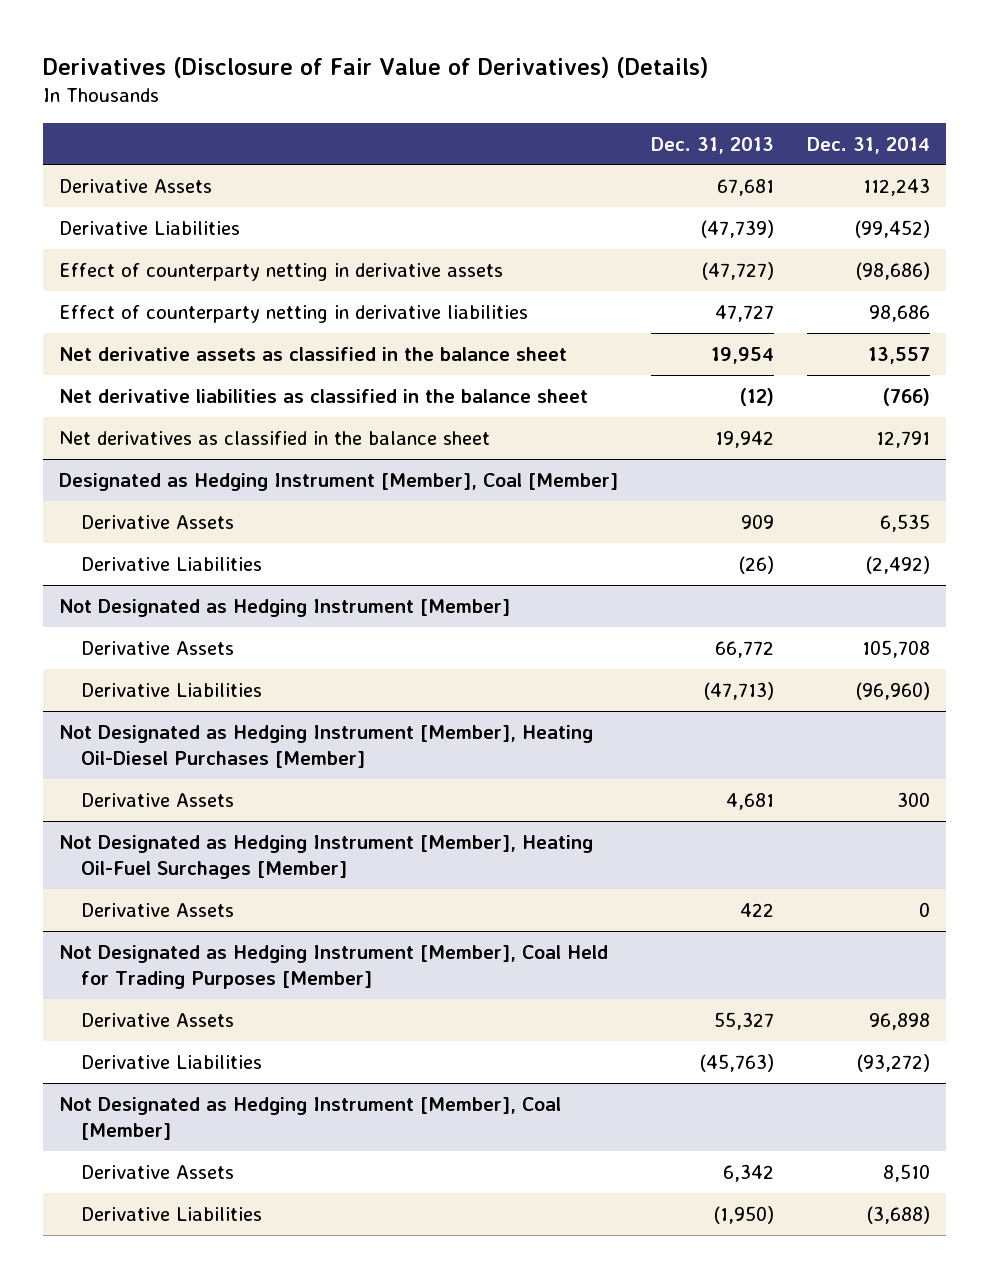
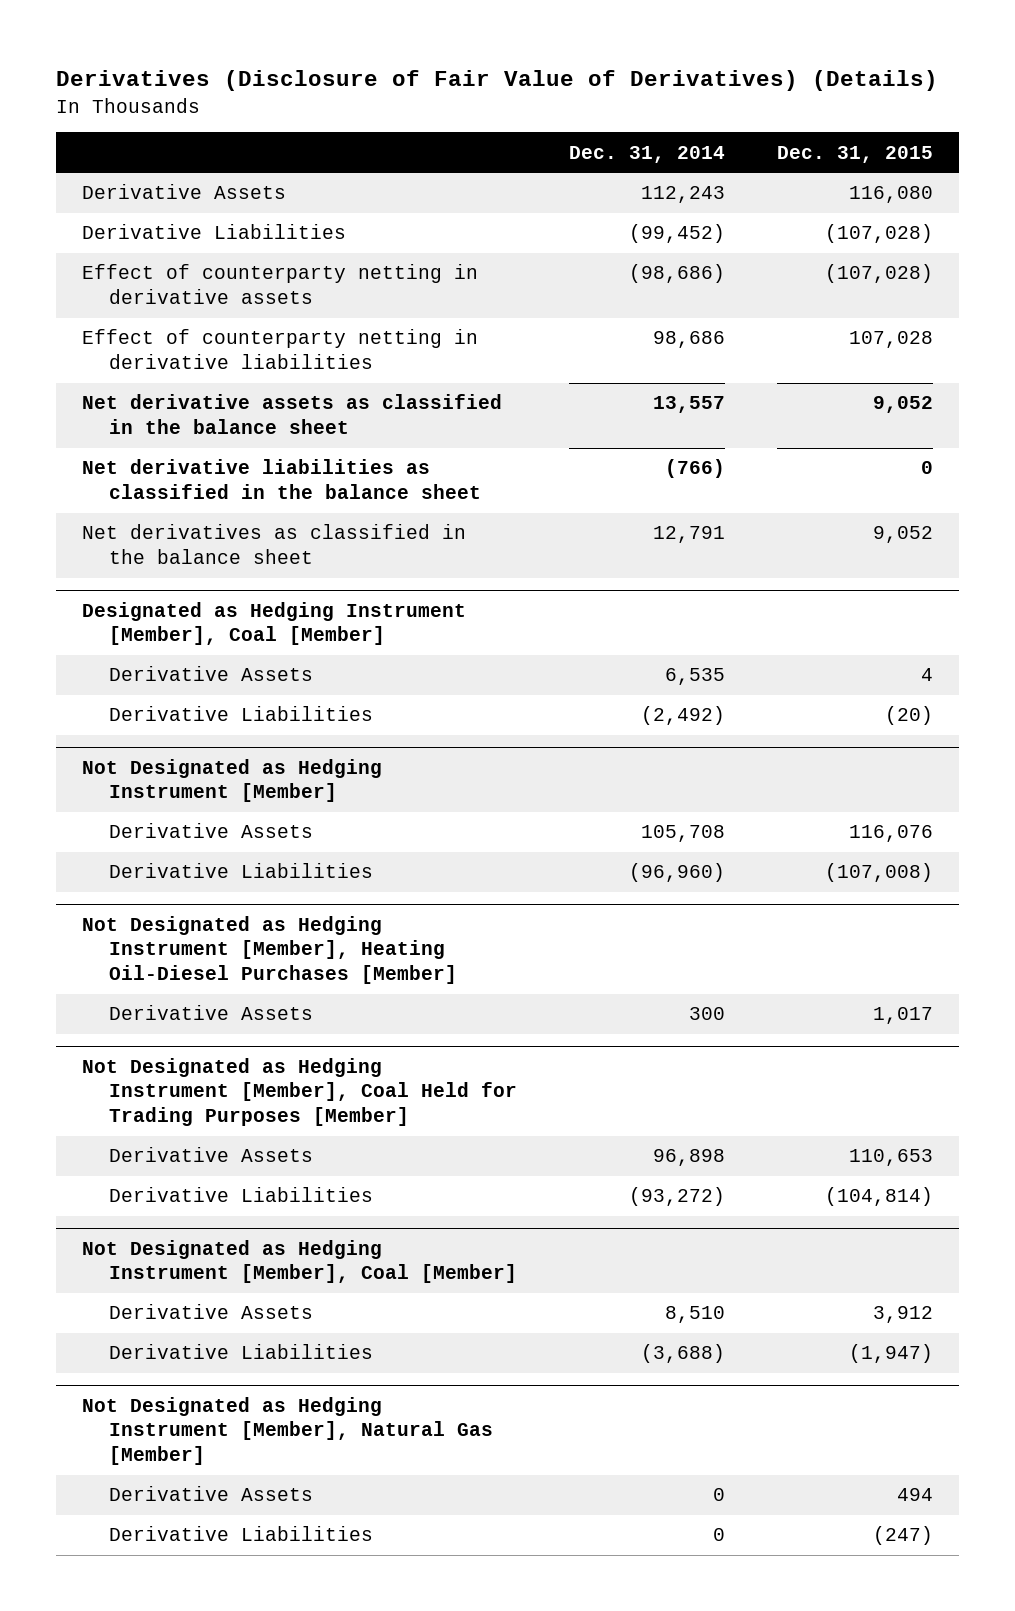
[651,136,775,154] Dec. 31, 2013 -> none
none -> [777,145,934,163] Dec. 31, 2015
[59,834,594,879] Not Designated as Hedging Instrument [Member], Heating Oil-Fuel Surchages [Member] -> none
[81,902,235,917] Derivative Assets -> none
none -> [82,1396,493,1466] Not Designated as Hedging Instrument [Member], Natural Gas [Member]
none -> [108,1486,313,1502] Derivative Assets
none -> [108,1526,373,1542] Derivative Liabilities

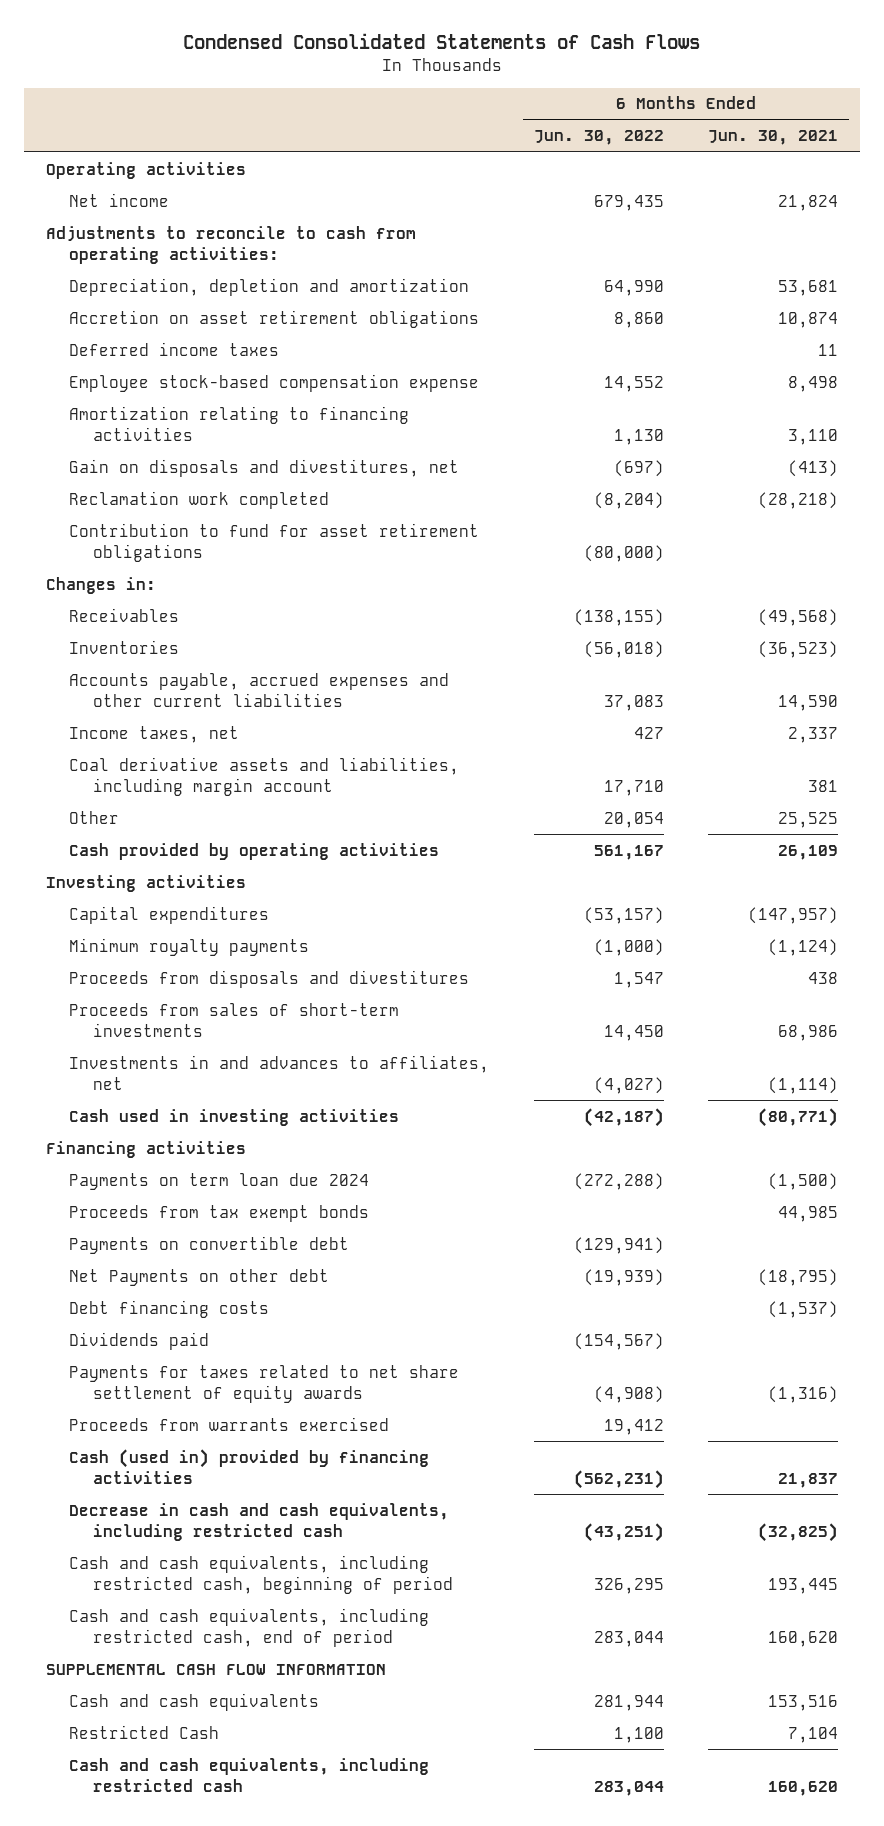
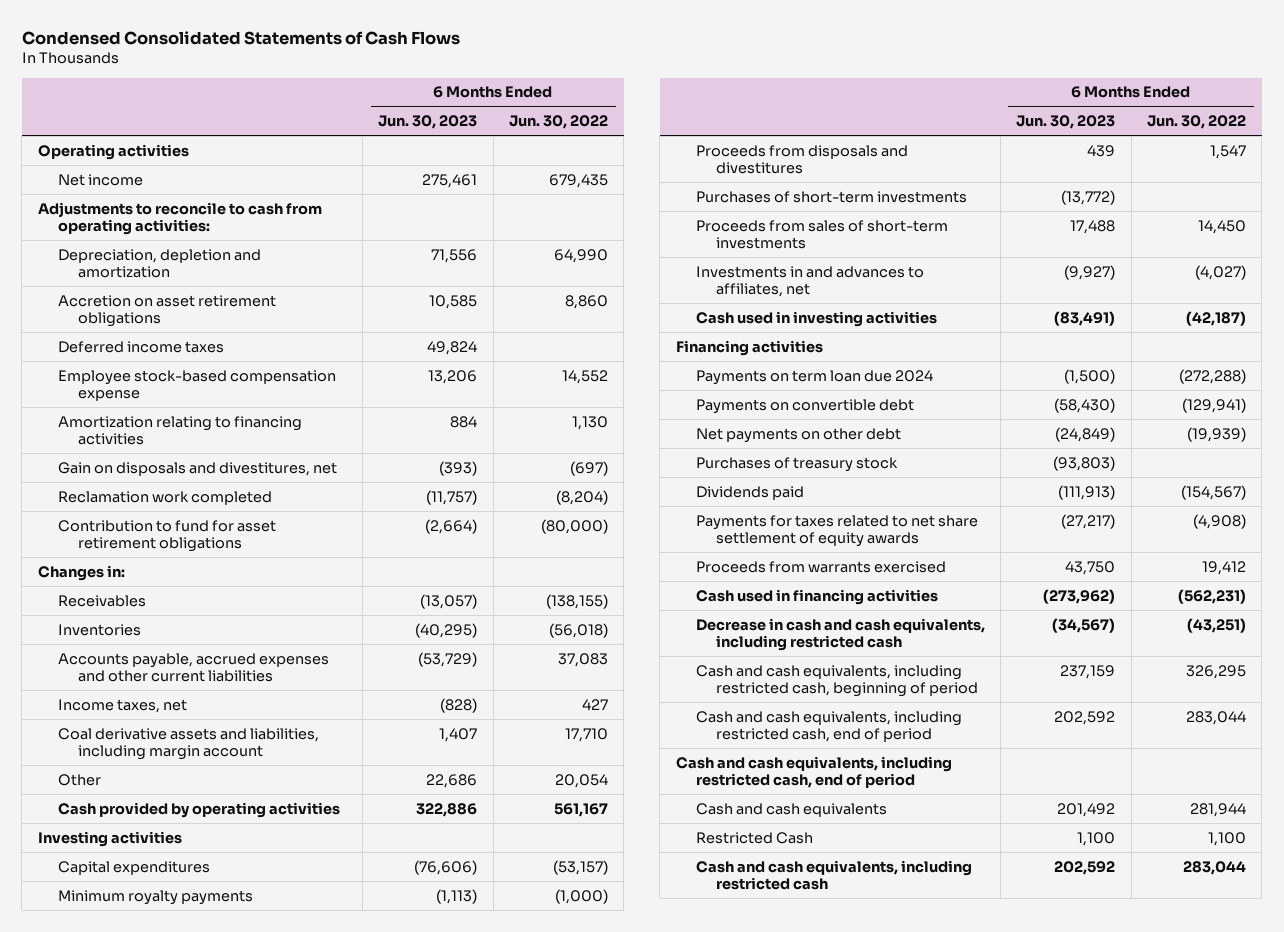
[707,130,838,146] Jun. 30, 2021 -> none
none -> [378,114,478,129] Jun. 30, 2023
none -> [695,190,967,203] Purchases of short-term investments
[69,1204,370,1222] Proceeds from tax exempt bonds -> none
[69,1299,270,1318] Debt financing costs -> none
[69,1268,330,1286] Net Payments on other debt -> [695,427,901,443] Net payments on other debt
none -> [695,456,898,472] Purchases of treasury stock
[69,1448,430,1484] Cash (used in) provided by financing activities -> [695,588,938,605] Cash used in financing activities
[46,1663,387,1675] SUPPLEMENTAL CASH FLOW INFORMATION -> none
none -> [675,755,952,789] Cash and cash equivalents, including restricted cash, end of period

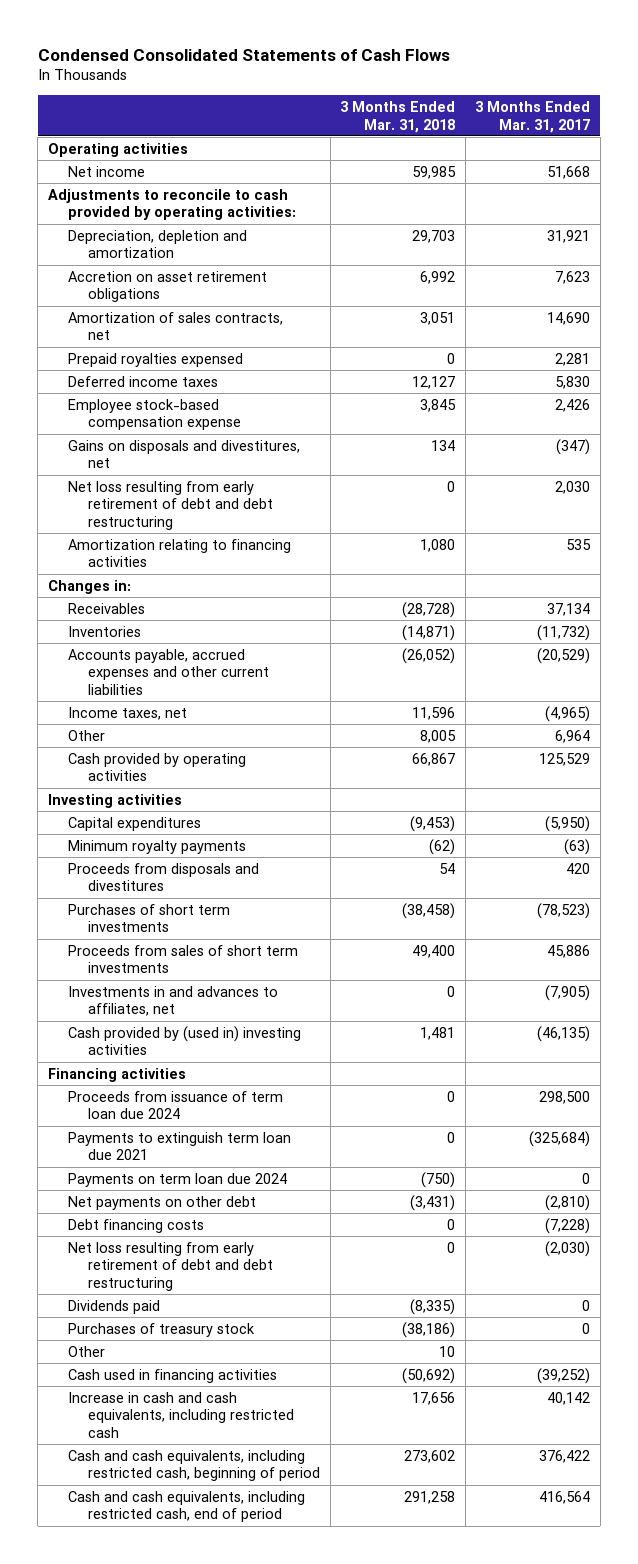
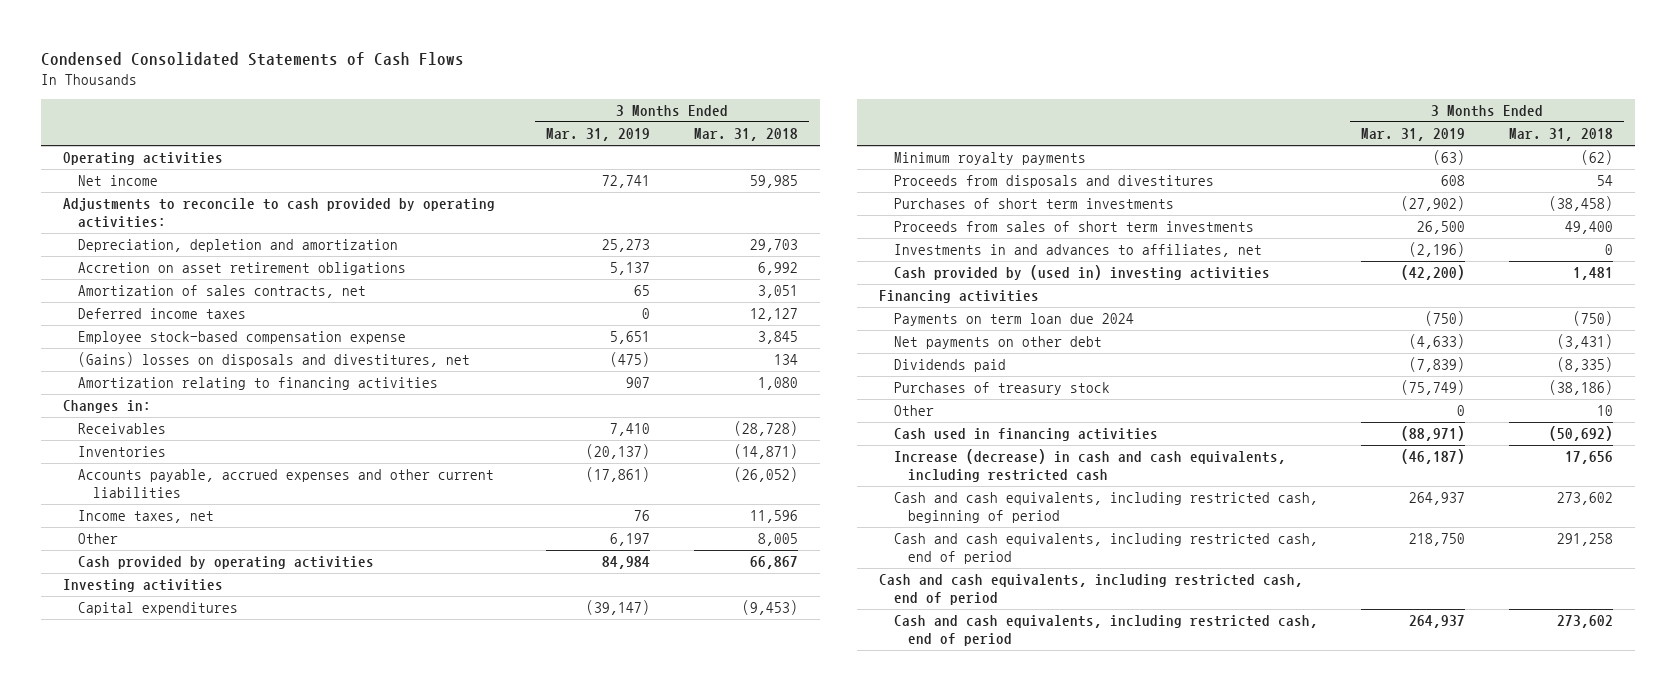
[475,101,591,133] 3 Months Ended Mar. 31, 2017 -> none
none -> [545,128,650,142] Mar. 31, 2019
[68,352,244,367] Prepaid royalties expensed -> none
[68,480,274,530] Net loss resulting from early retirement of debt and debt restructuring -> none
[68,439,301,469] Gains on disposals and divestitures, net -> [78,352,471,368] (Gains) losses on disposals and divestitures, net
[68,1090,284,1120] Proceeds from issuance of term loan due 2024 -> none
[68,1131,292,1161] Payments to extinguish term loan due 2021 -> none
[68,1218,205,1233] Debt financing costs -> none
[68,1241,274,1291] Net loss resulting from early retirement of debt and debt restructuring -> none
[68,1391,295,1438] Increase in cash and cash equivalents, including restricted cash -> [893,449,1286,482] Increase (decrease) in cash and cash equivalents, including restricted cash
none -> [878,574,1303,605] Cash and cash equivalents, including restricted cash, end of period
none -> [893,615,1318,646] Cash and cash equivalents, including restricted cash, end of period

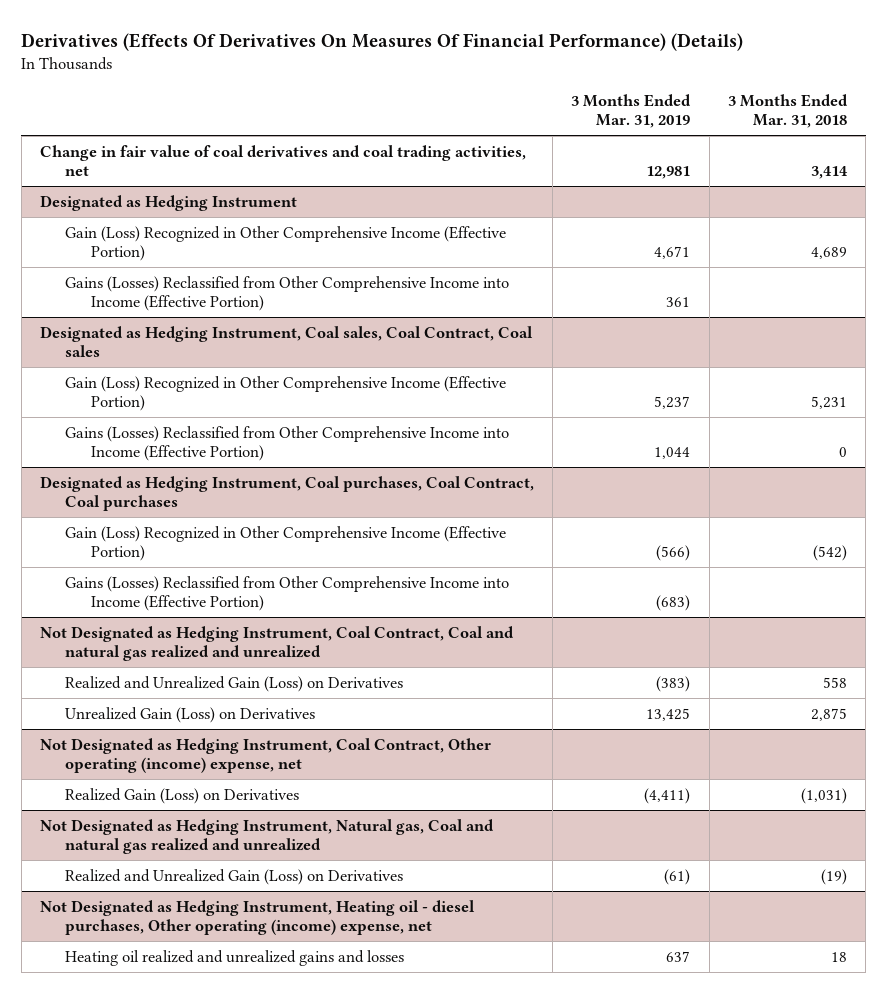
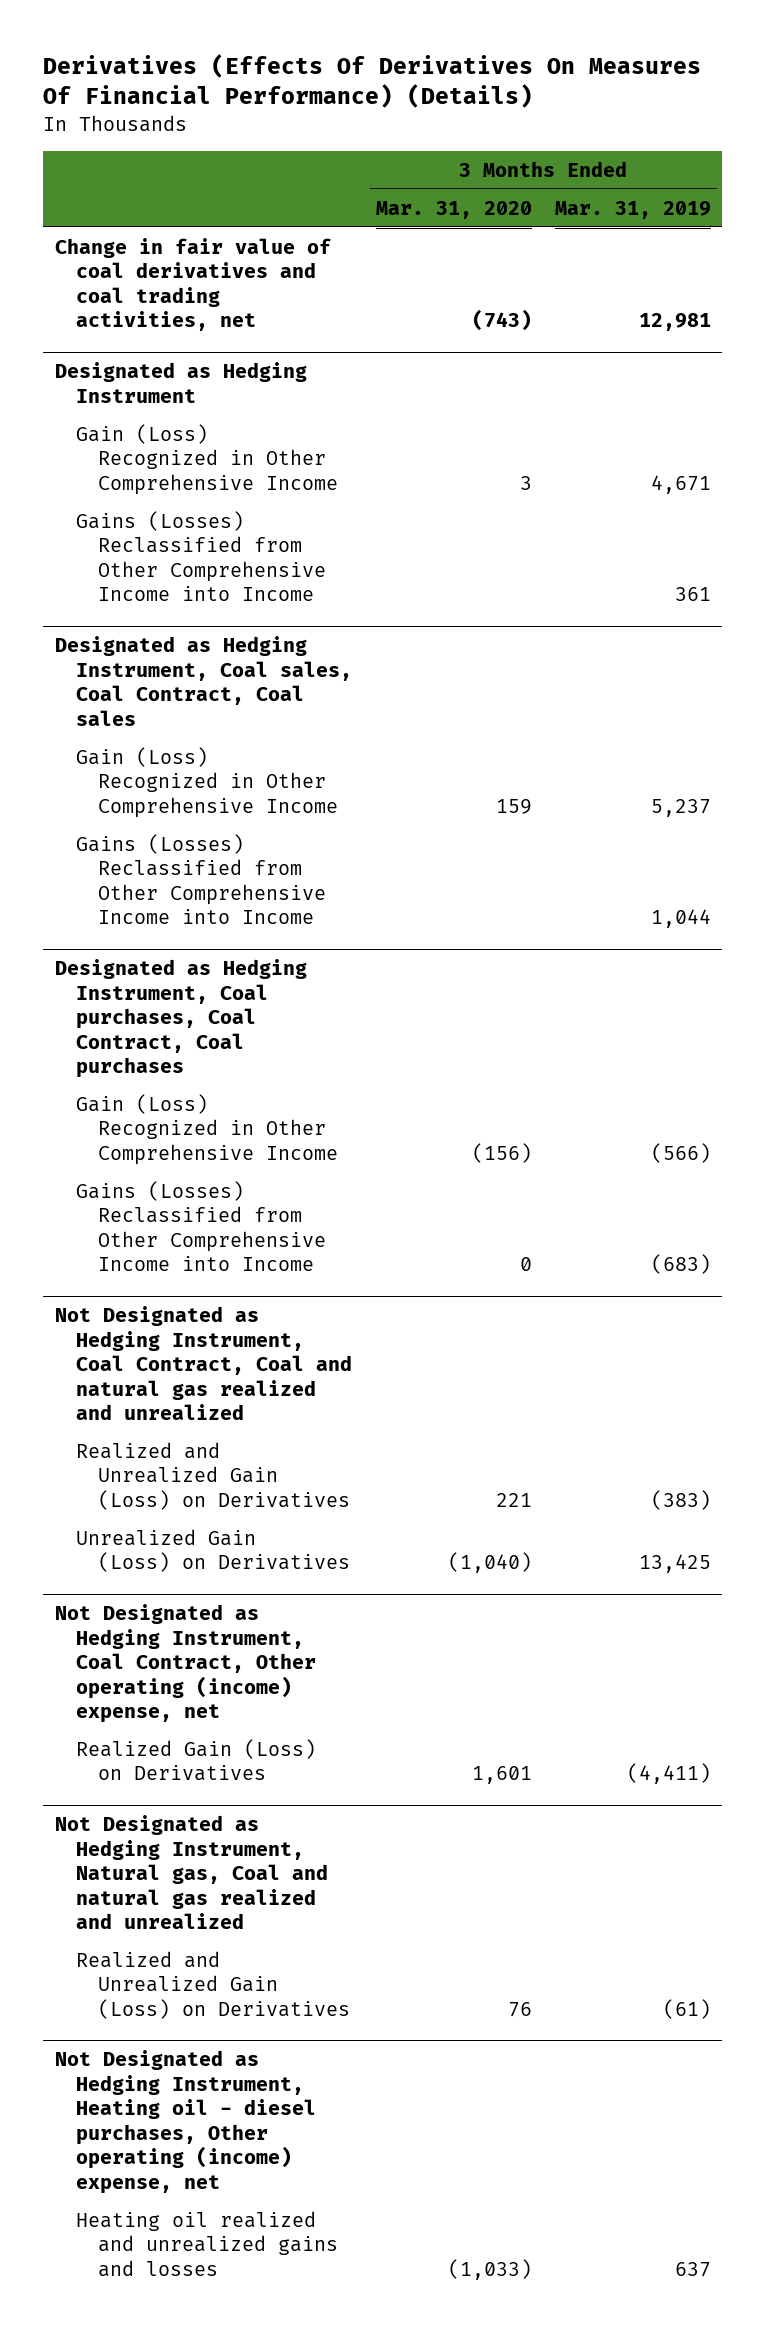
[727,94,848,129] 3 Months Ended Mar. 31, 2018 -> none
none -> [375,200,532,219] Mar. 31, 2020
[65,225,507,261] Gain (Loss) Recognized in Other Comprehensive Income (Effective Portion) -> [76,423,338,495] Gain (Loss) Recognized in Other Comprehensive Income
[65,275,510,311] Gains (Losses) Reclassified from Other Comprehensive Income into Income (Effective Portion) -> [76,510,326,602] Gains (Losses) Reclassified from Other Comprehensive Income into Income
[65,375,507,411] Gain (Loss) Recognized in Other Comprehensive Income (Effective Portion) -> [76,746,338,818] Gain (Loss) Recognized in Other Comprehensive Income
[65,425,510,461] Gains (Losses) Reclassified from Other Comprehensive Income into Income (Effective Portion) -> [76,833,326,925] Gains (Losses) Reclassified from Other Comprehensive Income into Income
[65,525,507,561] Gain (Loss) Recognized in Other Comprehensive Income (Effective Portion) -> [76,1093,338,1165] Gain (Loss) Recognized in Other Comprehensive Income
[65,575,510,611] Gains (Losses) Reclassified from Other Comprehensive Income into Income (Effective Portion) -> [76,1180,326,1272] Gains (Losses) Reclassified from Other Comprehensive Income into Income

